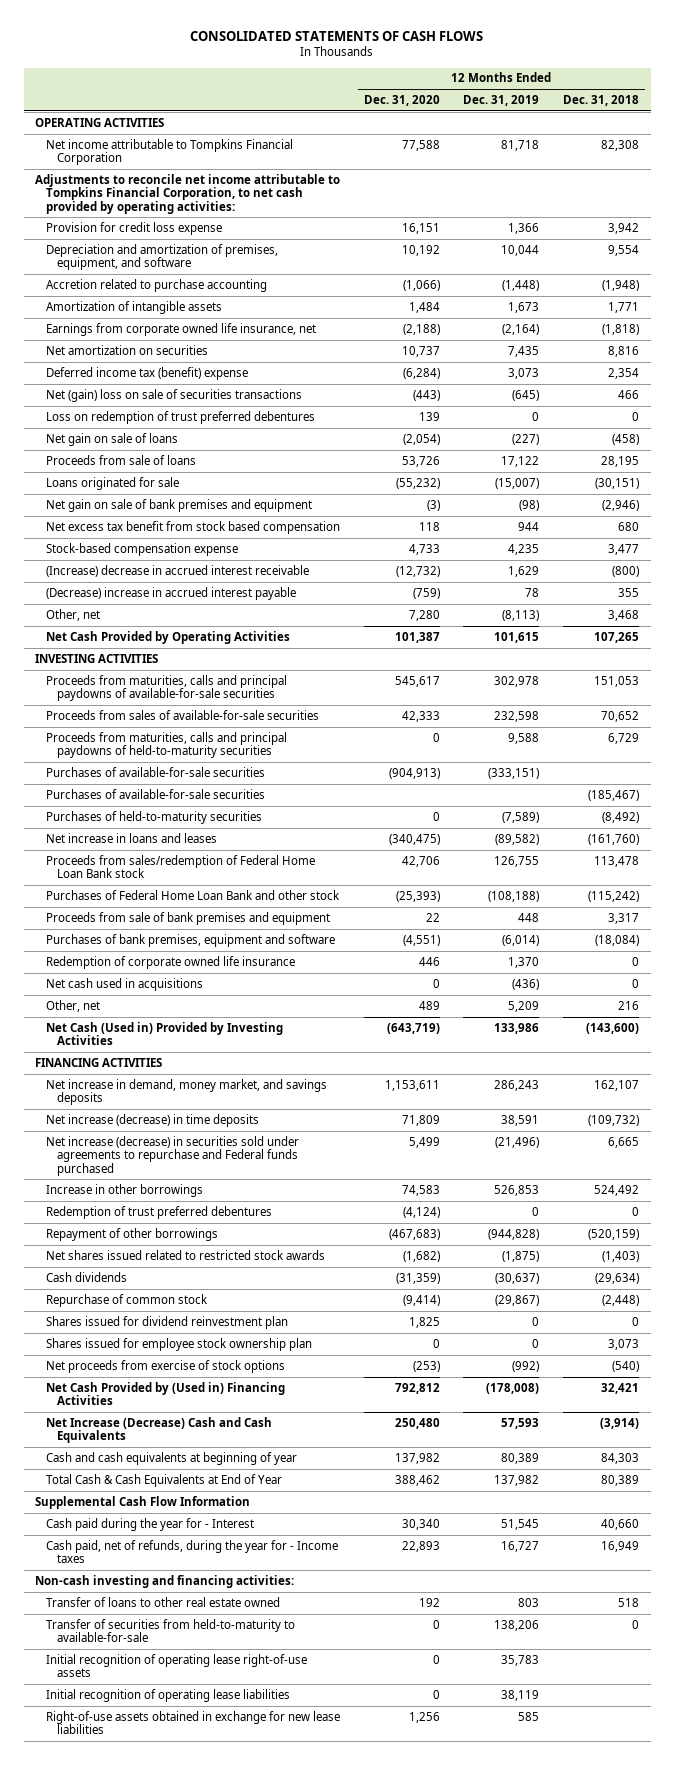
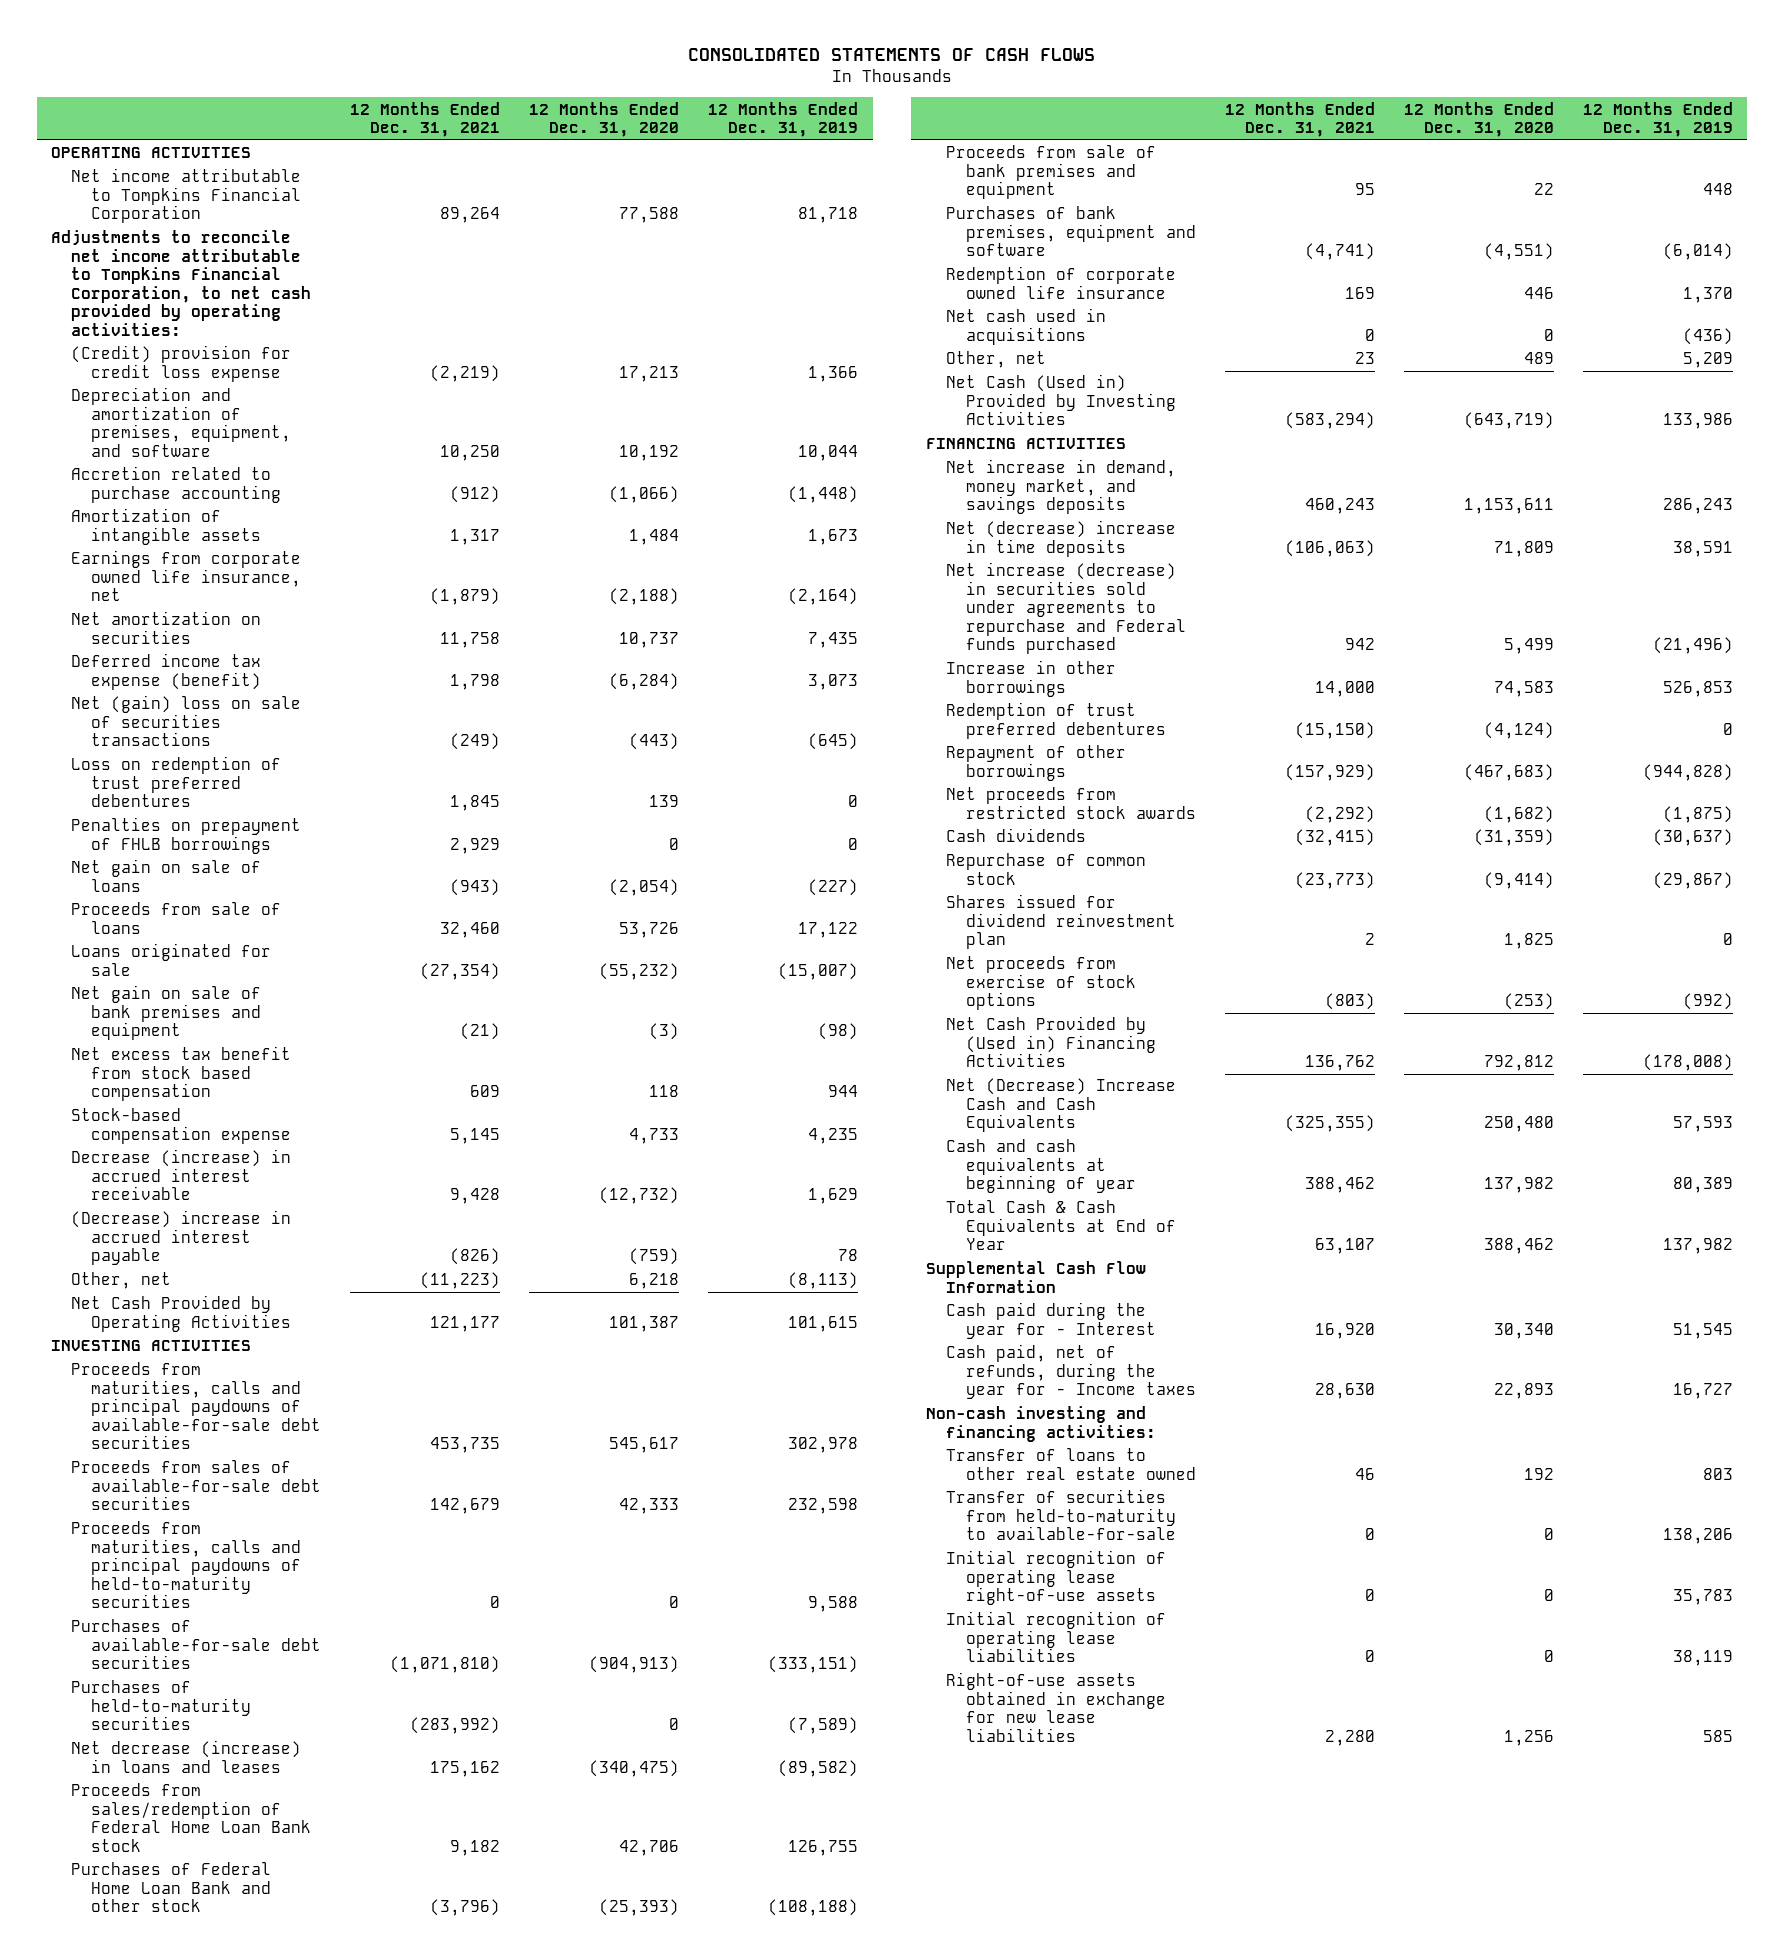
[562,95,639,107] Dec. 31, 2018 -> none
none -> [350,101,501,137] 12 Months Ended Dec. 31, 2021
[45,221,222,235] Provision for credit loss expense -> [71,345,292,382] (Credit) provision for credit loss expense
[401,222,440,234] 16,151 -> [619,365,680,382] 17,213
[45,366,248,380] Deferred income tax (benefit) expense -> [71,653,262,690] Deferred income tax expense (benefit)
none -> [71,817,302,854] Penalties on prepayment of FHLB borrowings
[45,564,309,577] (Increase) decrease in accrued interest receivable -> [71,1149,292,1201] Decrease (increase) in accrued interest receivable
[408,609,440,621] 7,280 -> [629,1273,680,1290] 6,218
[45,674,287,702] Proceeds from maturities, calls and principal paydowns of available-for-sale securities -> [71,1362,322,1450] Proceeds from maturities, calls and principal paydowns of available-for-sale debt securities
[45,709,319,720] Proceeds from sales of available-for-sale securities -> [71,1460,322,1511] Proceeds from sales of available-for-sale debt securities
[45,788,265,799] Purchases of available-for-sale securities -> none
[45,766,265,777] Purchases of available-for-sale securities -> [71,1619,322,1670] Purchases of available-for-sale debt securities
[45,832,217,843] Net increase in loans and leases -> [71,1740,302,1773] Net decrease (increase) in loans and leases
[45,1113,259,1127] Net increase (decrease) in time deposits -> [945,520,1176,557] Net (decrease) increase in time deposits
[45,1249,325,1260] Net shares issued related to restricted stock awards -> [945,787,1196,819] Net proceeds from restricted stock awards
[45,1337,312,1351] Shares issued for employee stock ownership plan -> none
[45,1416,272,1444] Net Increase (Decrease) Cash and Cash Equivalents -> [945,1078,1176,1133] Net (Decrease) Increase Cash and Cash Equivalents

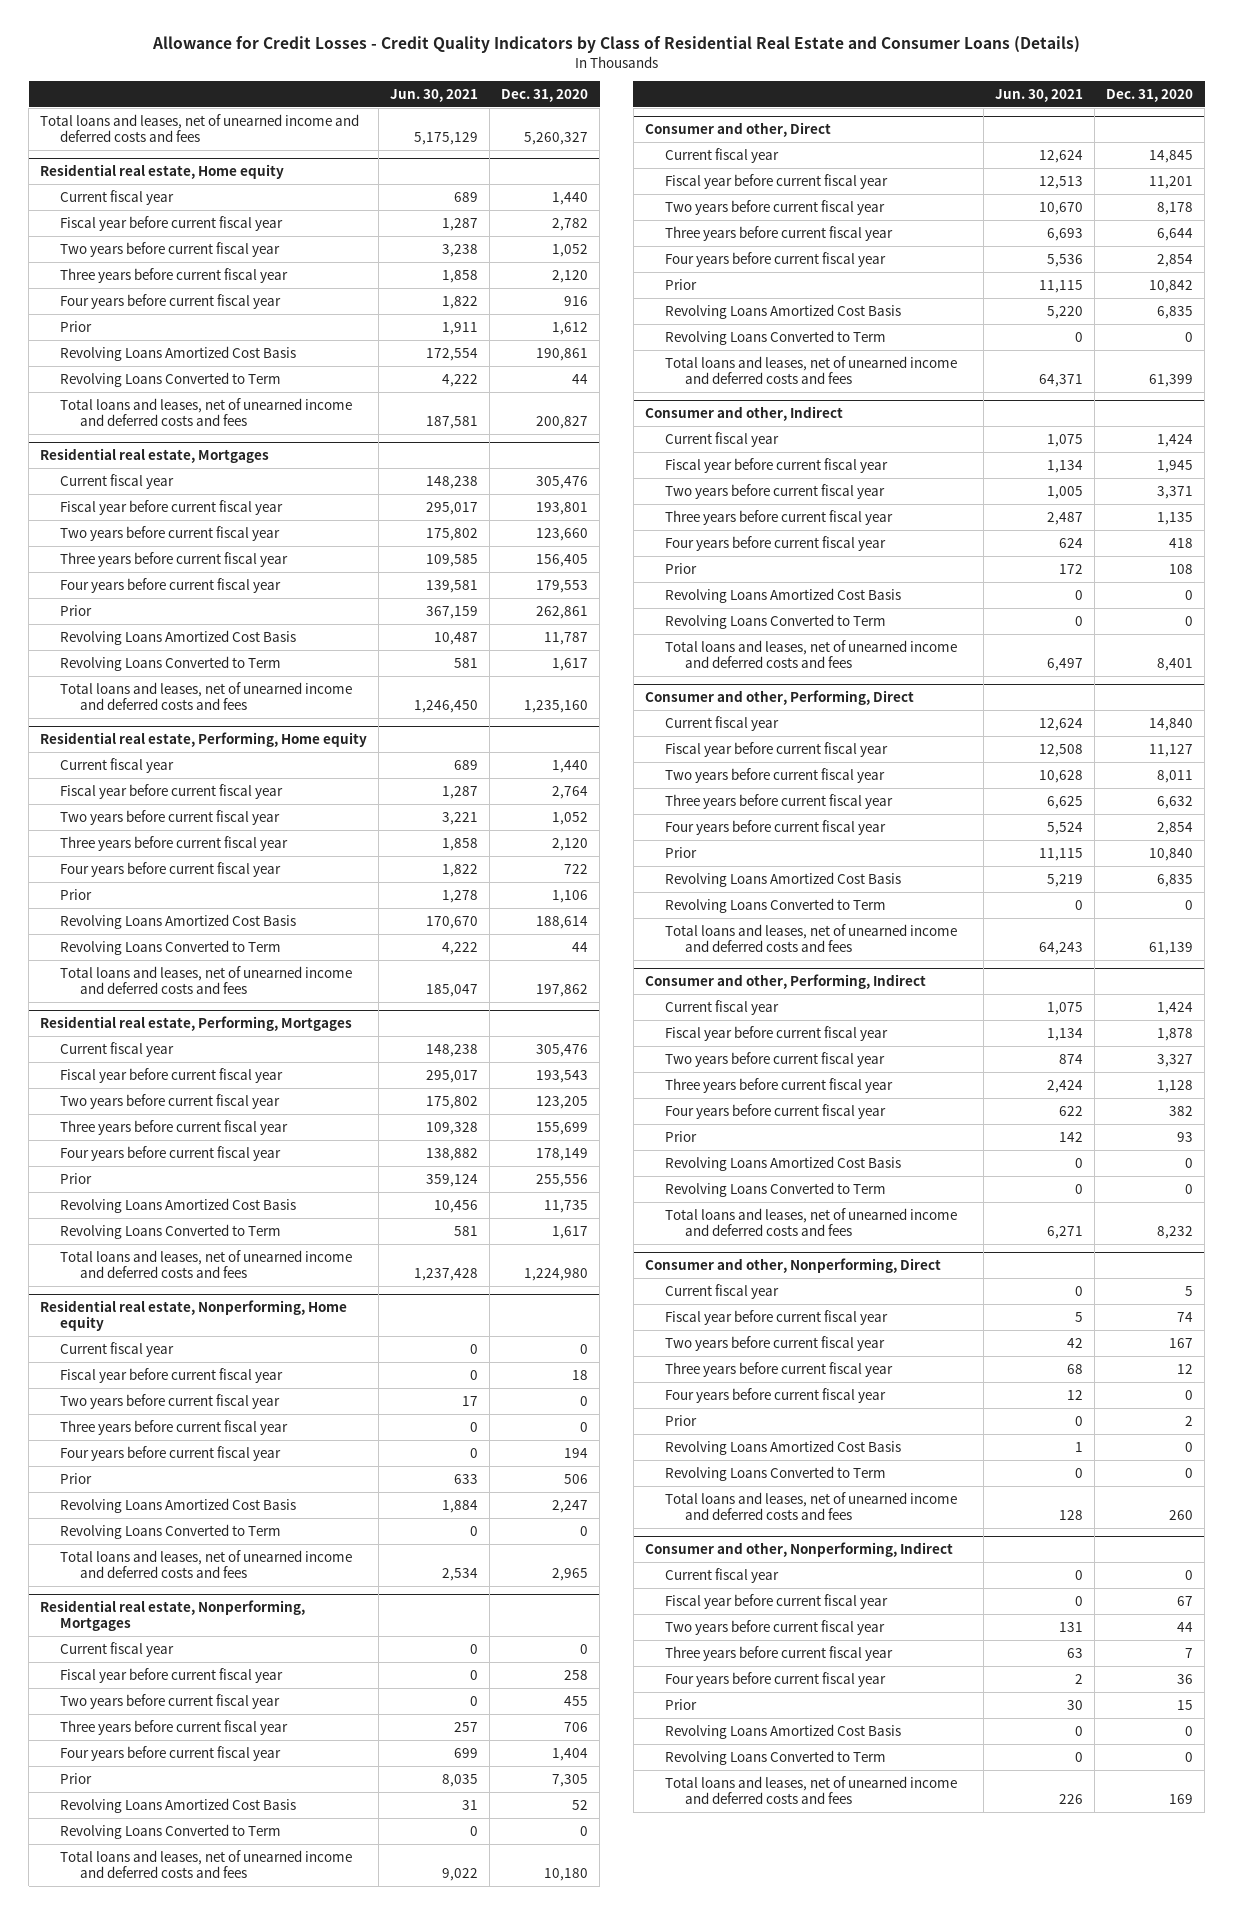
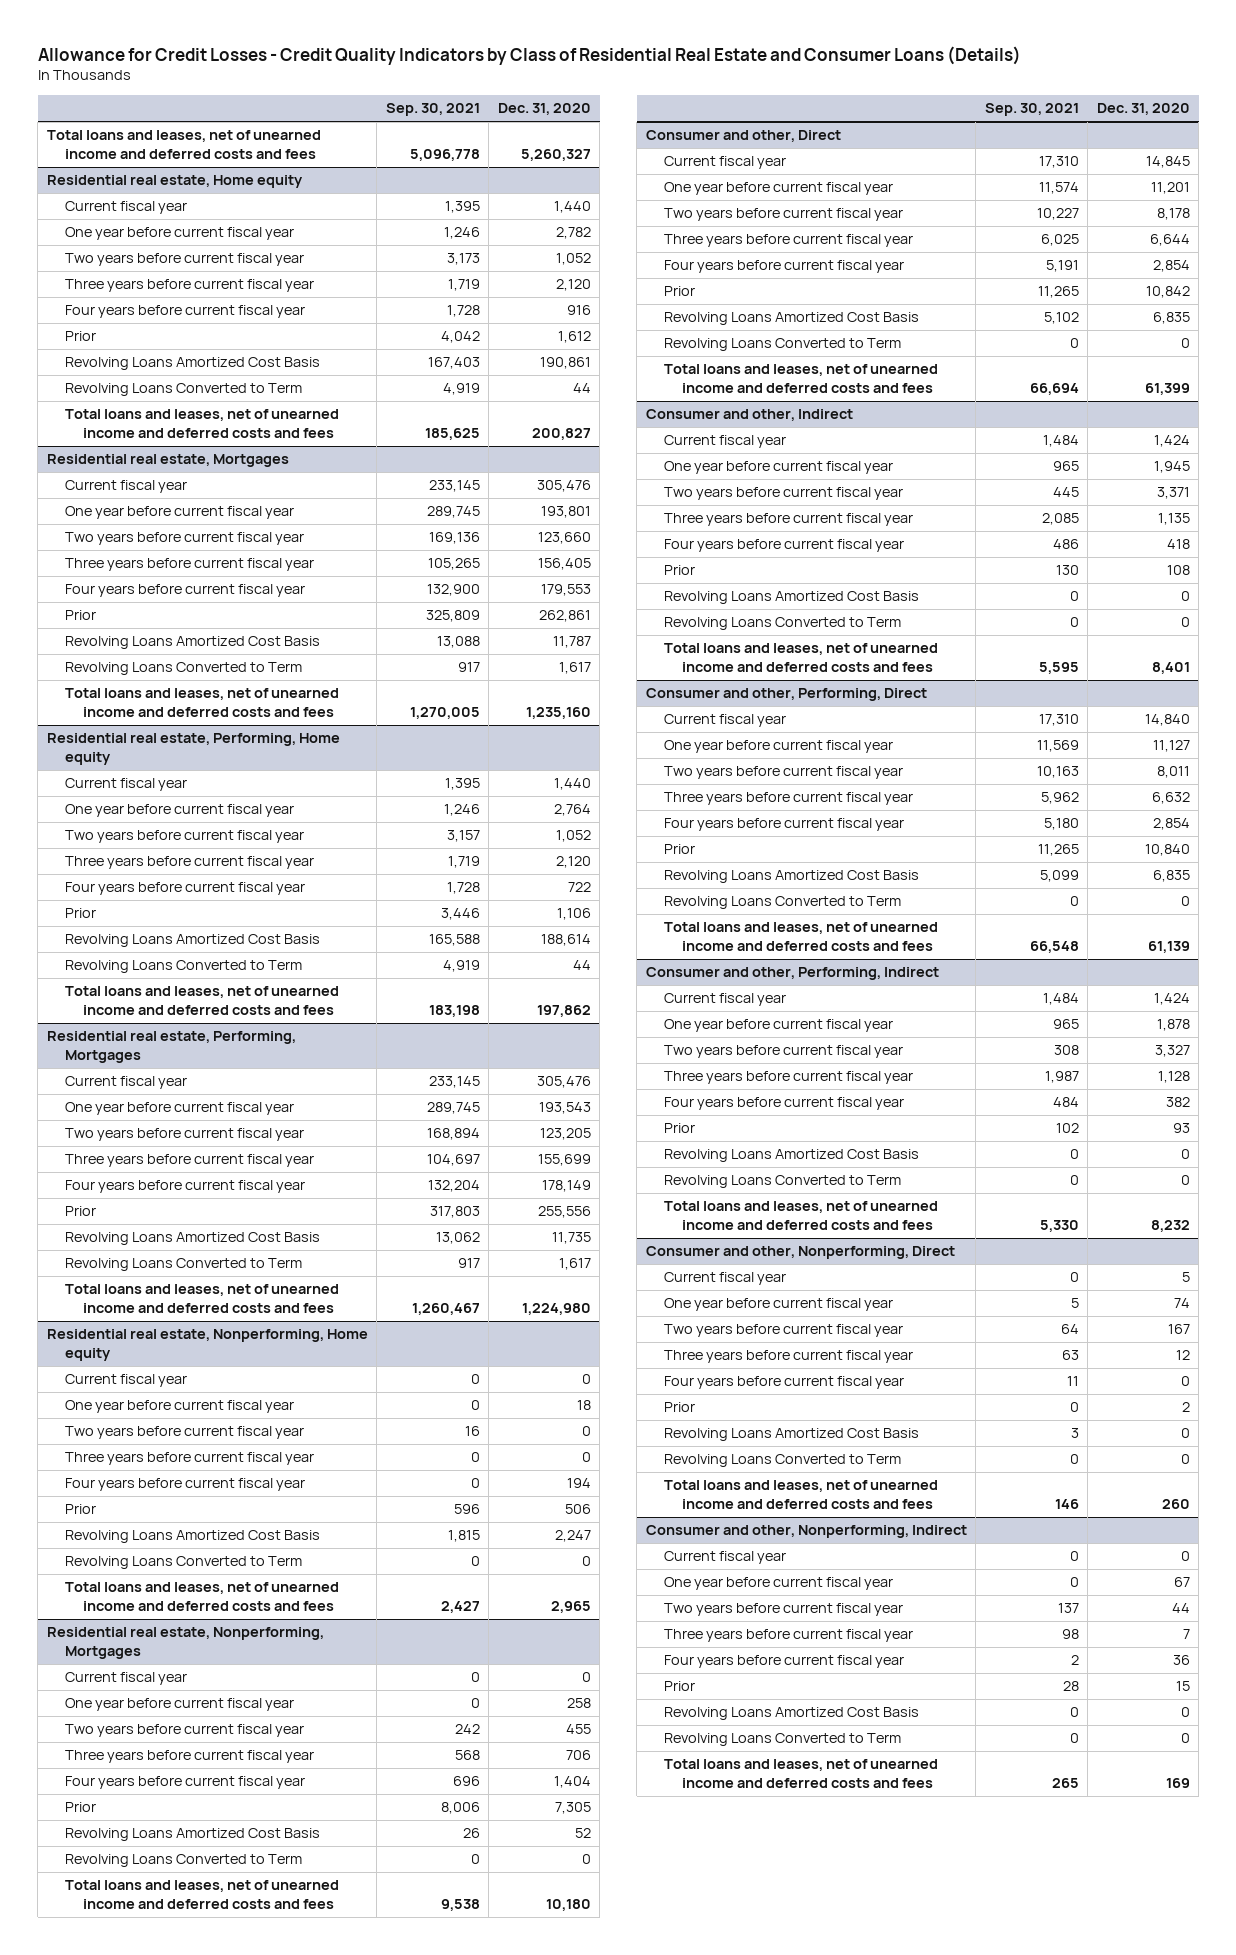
[390,88,479,102] Jun. 30, 2021 -> none
none -> [385,103,480,117] Sep. 30, 2021
[60,215,284,231] Fiscal year before current fiscal year -> [64,227,294,241] One year before current fiscal year
[60,499,284,515] Fiscal year before current fiscal year -> [64,506,294,520] One year before current fiscal year
[60,783,284,799] Fiscal year before current fiscal year -> [64,804,294,818] One year before current fiscal year
[60,1067,284,1083] Fiscal year before current fiscal year -> [64,1102,294,1116] One year before current fiscal year
[60,1367,284,1383] Fiscal year before current fiscal year -> [64,1400,294,1414] One year before current fiscal year
[60,1667,284,1683] Fiscal year before current fiscal year -> [64,1698,294,1712] One year before current fiscal year
[665,173,889,189] Fiscal year before current fiscal year -> [663,182,893,196] One year before current fiscal year
[665,457,889,473] Fiscal year before current fiscal year -> [663,461,893,475] One year before current fiscal year
[665,741,889,757] Fiscal year before current fiscal year -> [663,740,893,754] One year before current fiscal year
[665,1025,889,1041] Fiscal year before current fiscal year -> [663,1019,893,1033] One year before current fiscal year
[665,1309,889,1325] Fiscal year before current fiscal year -> [663,1298,893,1312] One year before current fiscal year
[665,1593,889,1609] Fiscal year before current fiscal year -> [663,1577,893,1591] One year before current fiscal year

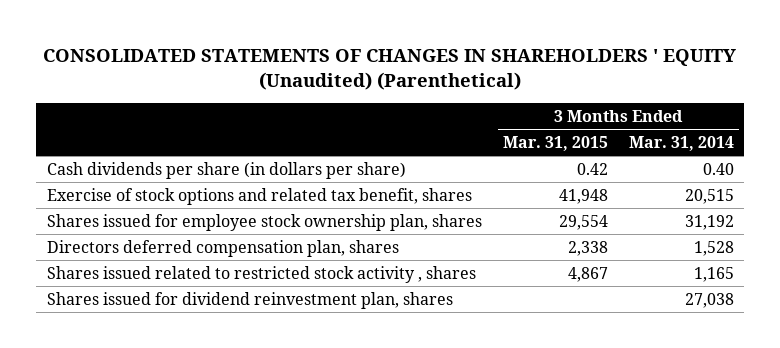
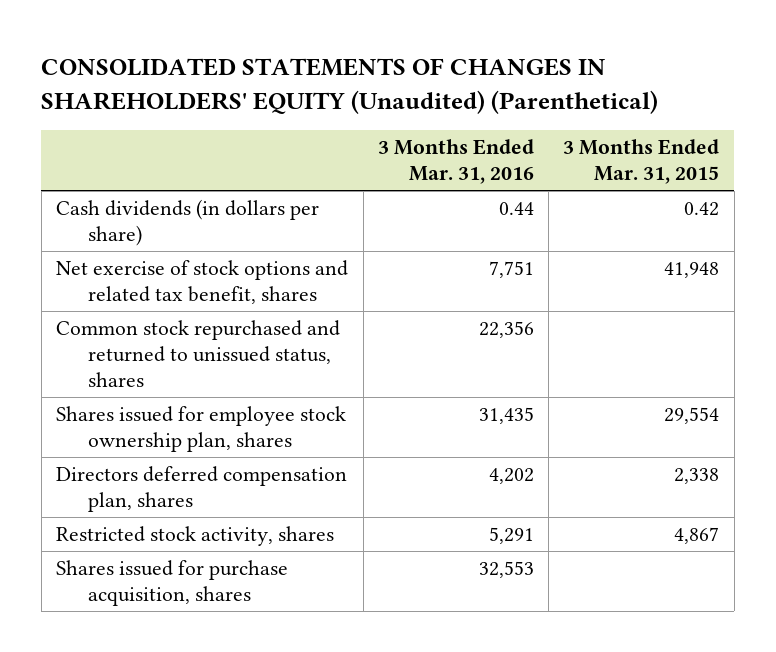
[43,48,737,90] CONSOLIDATED STATEMENTS OF CHANGES IN SHAREHOLDERS ' EQUITY (Unaudited) (Parenthetical) -> [41,58,659,114] CONSOLIDATED STATEMENTS OF CHANGES IN SHAREHOLDERS' EQUITY (Unaudited) (Parenthetical)
[628,136,734,152] Mar. 31, 2014 -> none
none -> [377,139,534,185] 3 Months Ended Mar. 31, 2016
[46,161,406,179] Cash dividends per share (in dollars per share) -> [56,198,320,246] Cash dividends (in dollars per share)
[46,187,472,205] Exercise of stock options and related tax benefit, shares -> [56,259,349,304] Net exercise of stock options and related tax benefit, shares
none -> [56,319,341,388] Common stock repurchased and returned to unissued status, shares
[46,291,453,309] Shares issued for dividend reinvestment plan, shares -> none
[46,265,476,283] Shares issued related to restricted stock activity , shares -> [56,525,335,546] Restricted stock activity, shares
none -> [56,559,289,606] Shares issued for purchase acquisition, shares

